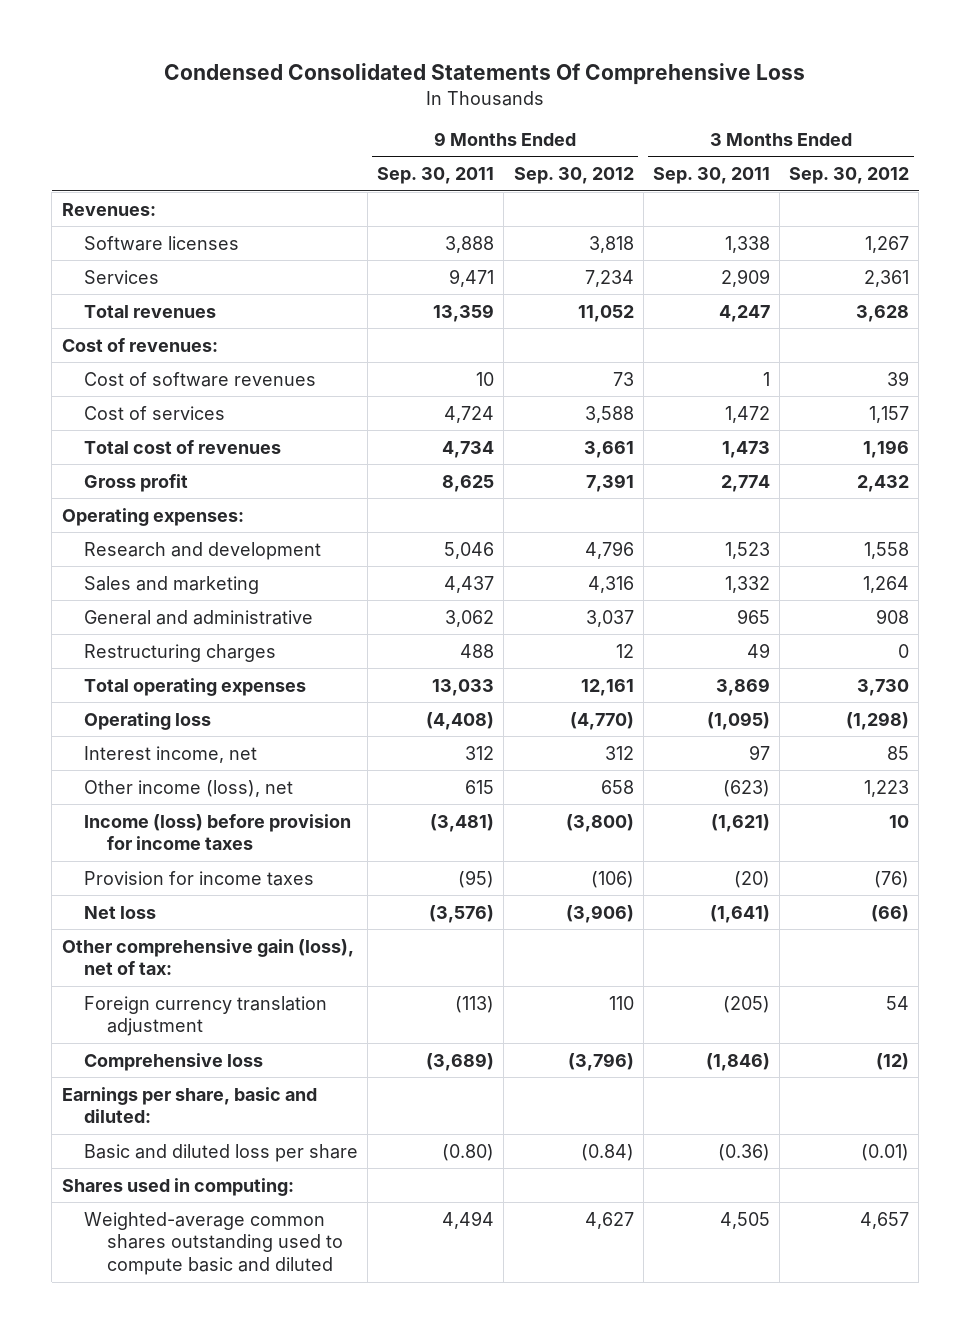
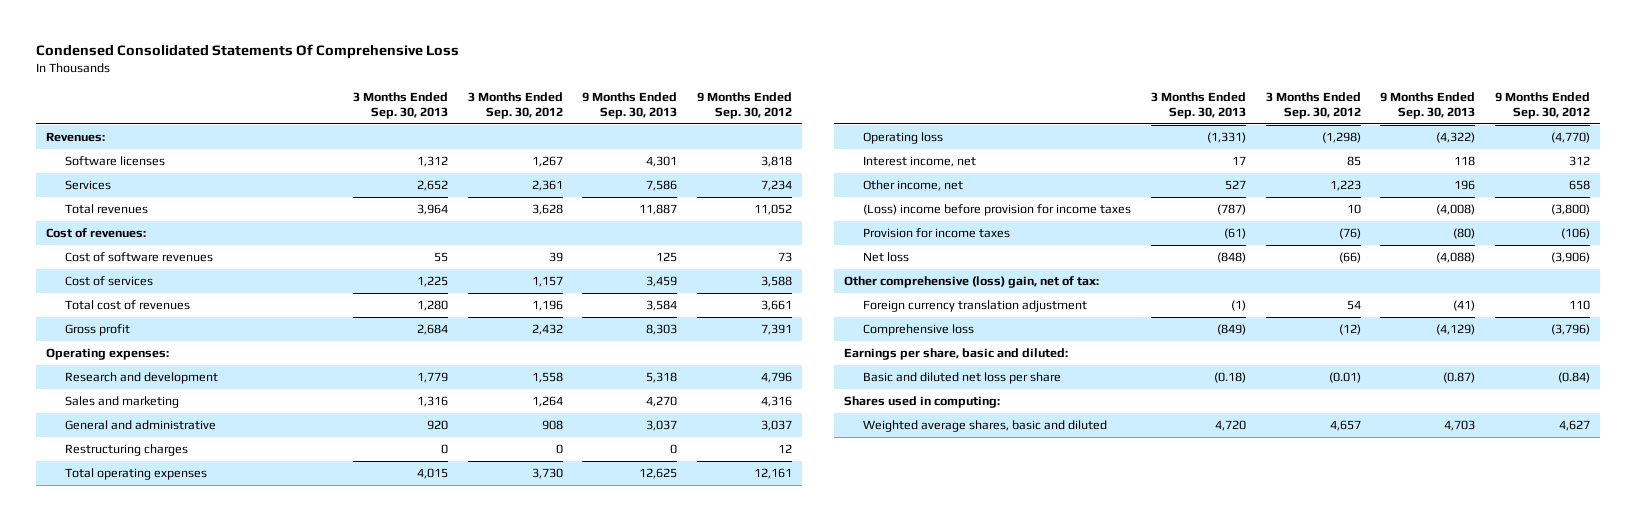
[377,167,495,185] Sep. 30, 2011 -> none
[652,167,770,185] Sep. 30, 2011 -> none
none -> [352,91,448,119] 3 Months Ended Sep. 30, 2013
none -> [582,91,678,119] 9 Months Ended Sep. 30, 2013
[84,779,294,797] Other income (loss), net -> [862,180,963,192] Other income, net
[84,813,352,851] Income (loss) before provision for income taxes -> [862,204,1131,217] (Loss) income before provision for income taxes
[61,938,354,976] Other comprehensive gain (loss), net of tax: -> [843,276,1099,289] Other comprehensive (loss) gain, net of tax:
[84,1143,359,1162] Basic and diluted loss per share -> [862,372,1061,385] Basic and diluted net loss per share
[84,1211,343,1276] Weighted-average common shares outstanding used to compute basic and diluted -> [862,420,1107,433] Weighted average shares, basic and diluted

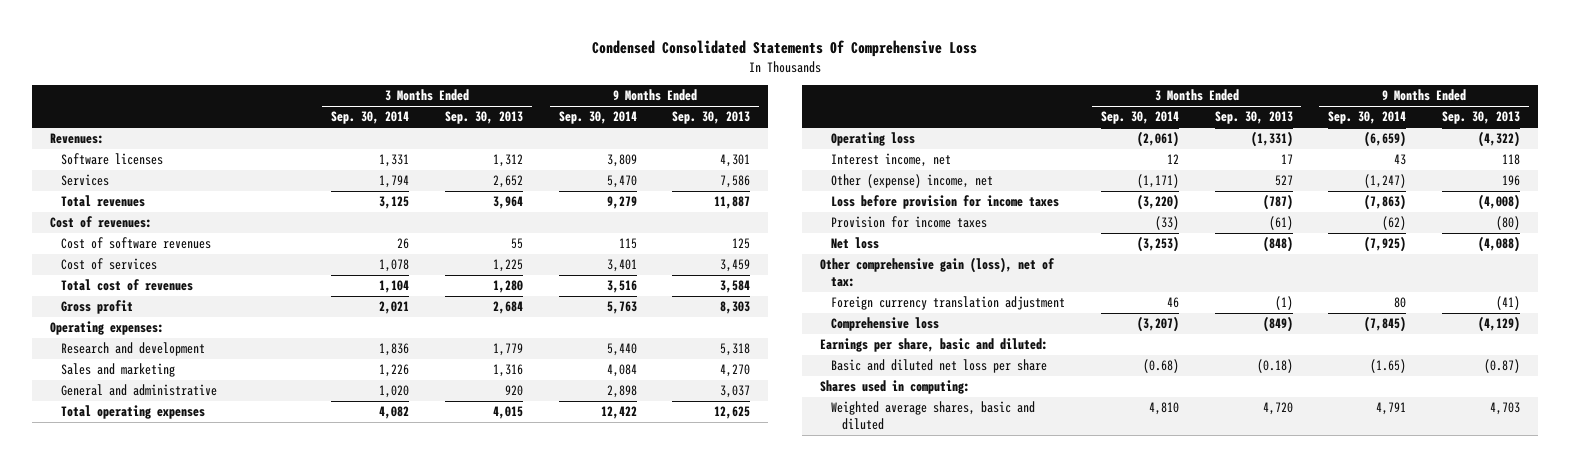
[467,91,563,119] 3 Months Ended Sep. 30, 2012 -> none
[697,91,793,119] 9 Months Ended Sep. 30, 2012 -> none
none -> [331,111,410,125] Sep. 30, 2014
none -> [558,111,637,125] Sep. 30, 2014
[64,444,188,457] Restructuring charges -> none
[862,180,963,192] Other income, net -> [831,174,994,189] Other (expense) income, net
[862,204,1131,217] (Loss) income before provision for income taxes -> [831,195,1060,210] Loss before provision for income taxes
[843,276,1099,289] Other comprehensive (loss) gain, net of tax: -> [819,257,1055,288] Other comprehensive gain (loss), net of tax:

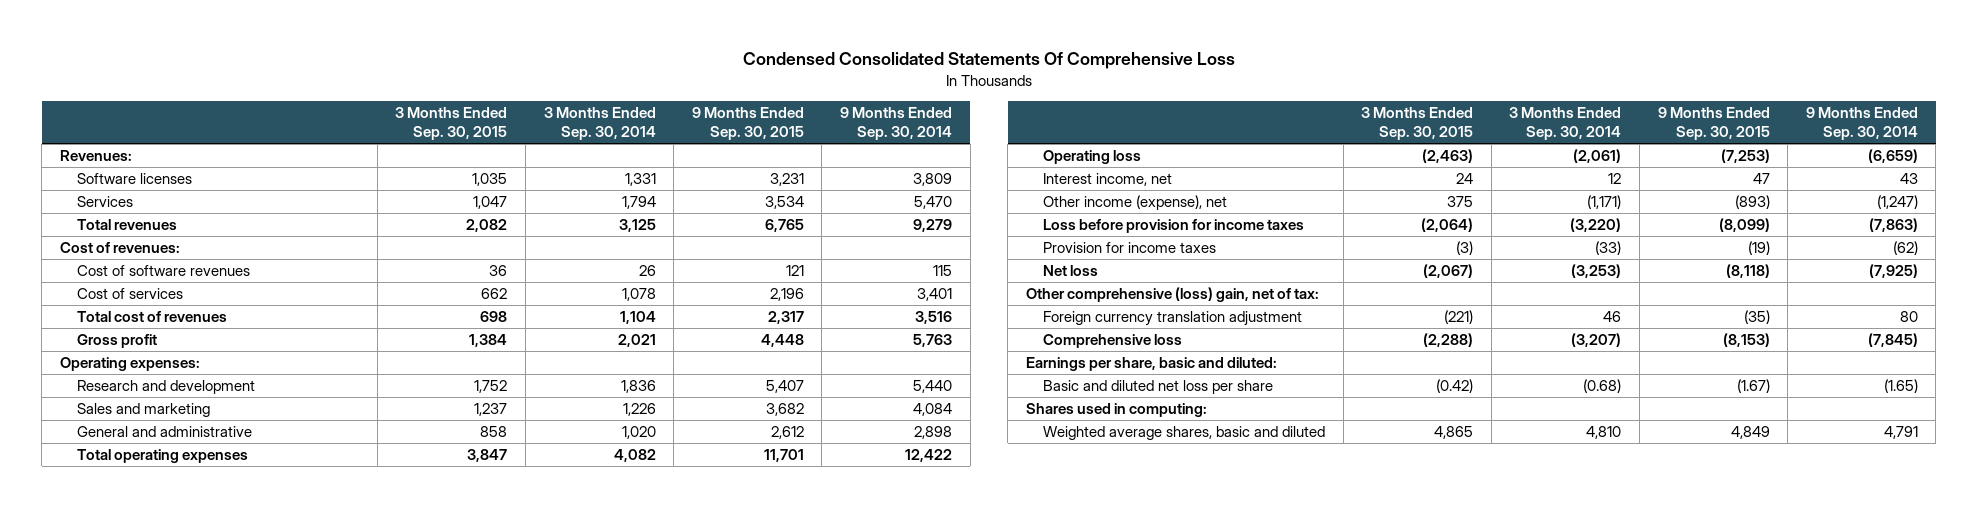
[444,111,523,125] Sep. 30, 2013 -> none
[672,111,751,125] Sep. 30, 2013 -> none
none -> [395,106,508,140] 3 Months Ended Sep. 30, 2015
none -> [691,106,804,140] 9 Months Ended Sep. 30, 2015
[831,174,994,189] Other (expense) income, net -> [1043,195,1228,211] Other income (expense), net
[819,257,1055,288] Other comprehensive gain (loss), net of tax: -> [1025,287,1319,303] Other comprehensive (loss) gain, net of tax:

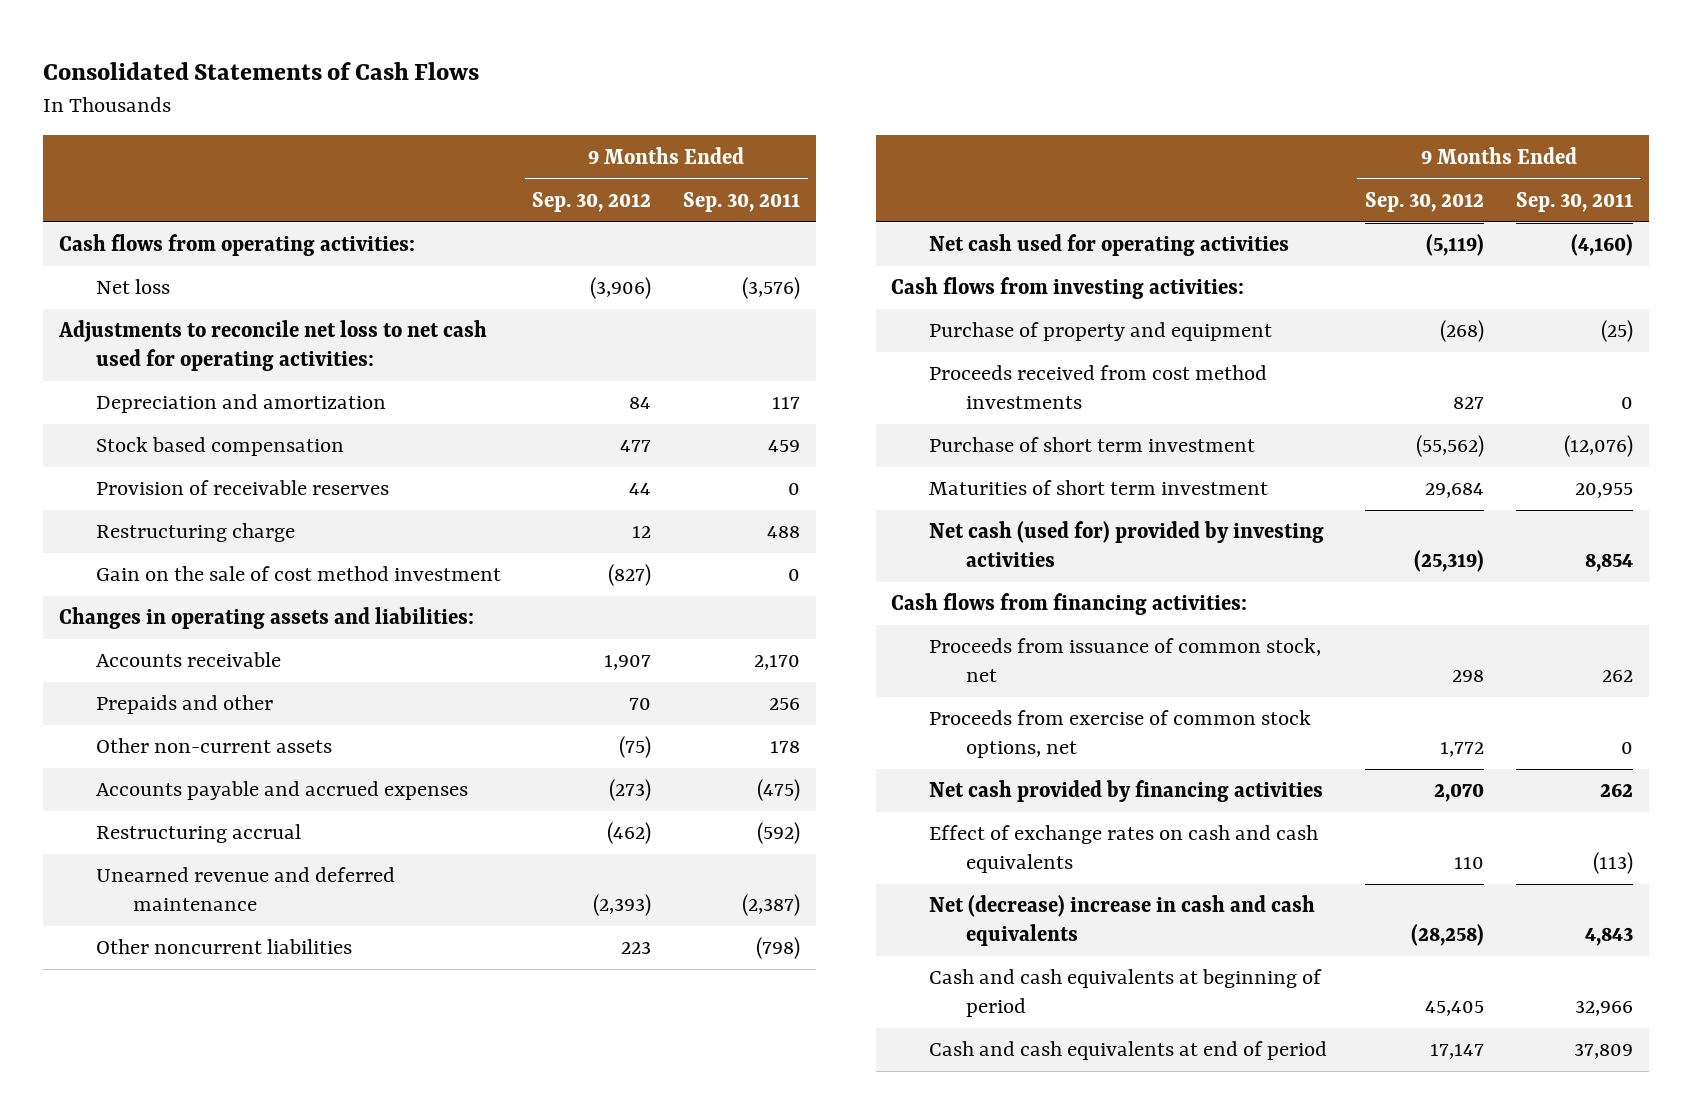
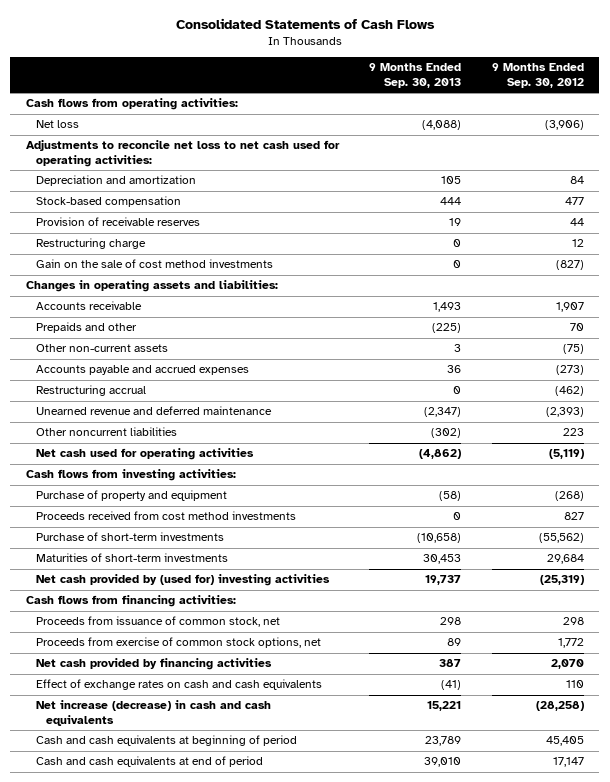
[683,192,801,213] Sep. 30, 2011 -> none
none -> [369,63,462,88] 9 Months Ended Sep. 30, 2013
[95,437,344,457] Stock based compensation -> [35,196,181,208] Stock-based compensation
[95,566,501,582] Gain on the sale of cost method investment -> [35,259,273,269] Gain on the sale of cost method investments
[928,437,1255,453] Purchase of short term investment -> [35,532,224,542] Purchase of short-term investments
[928,480,1268,496] Maturities of short term investment -> [35,553,228,563] Maturities of short-term investments
[928,521,1324,567] Net cash (used for) provided by investing activities -> [35,574,330,587] Net cash provided by (used for) investing activities
[928,895,1315,946] Net (decrease) increase in cash and cash equivalents -> [35,700,271,727] Net increase (decrease) in cash and cash equivalents

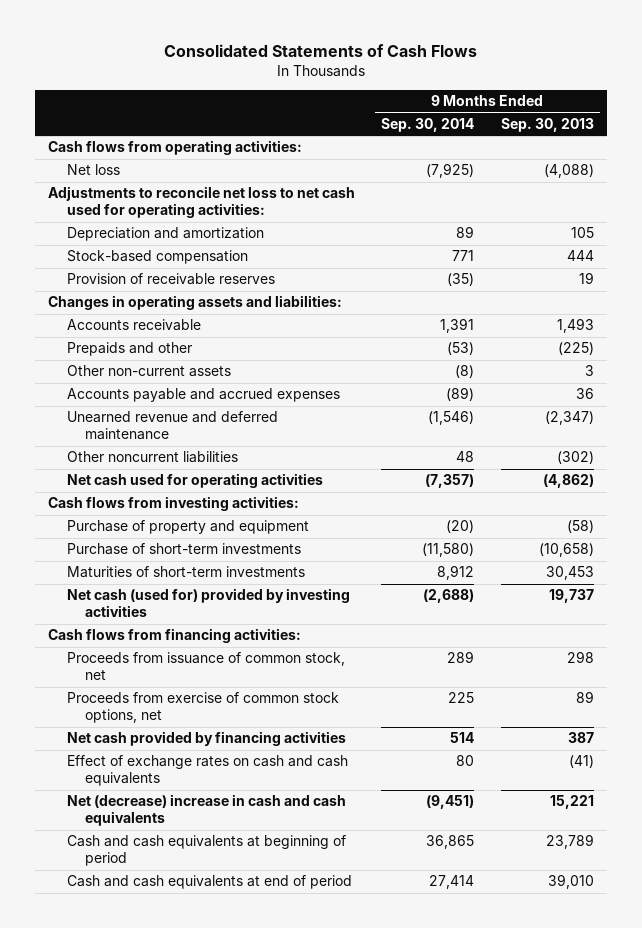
[492,63,585,88] 9 Months Ended Sep. 30, 2012 -> none
none -> [381,117,475,132] Sep. 30, 2014
[35,238,146,250] Restructuring charge -> none
[35,259,273,269] Gain on the sale of cost method investments -> none
[35,385,146,397] Restructuring accrual -> none
[35,511,296,521] Proceeds received from cost method investments -> none
[35,574,330,587] Net cash provided by (used for) investing activities -> [66,588,350,618] Net cash (used for) provided by investing activities
[35,700,271,727] Net increase (decrease) in cash and cash equivalents -> [66,794,346,827] Net (decrease) increase in cash and cash equivalents

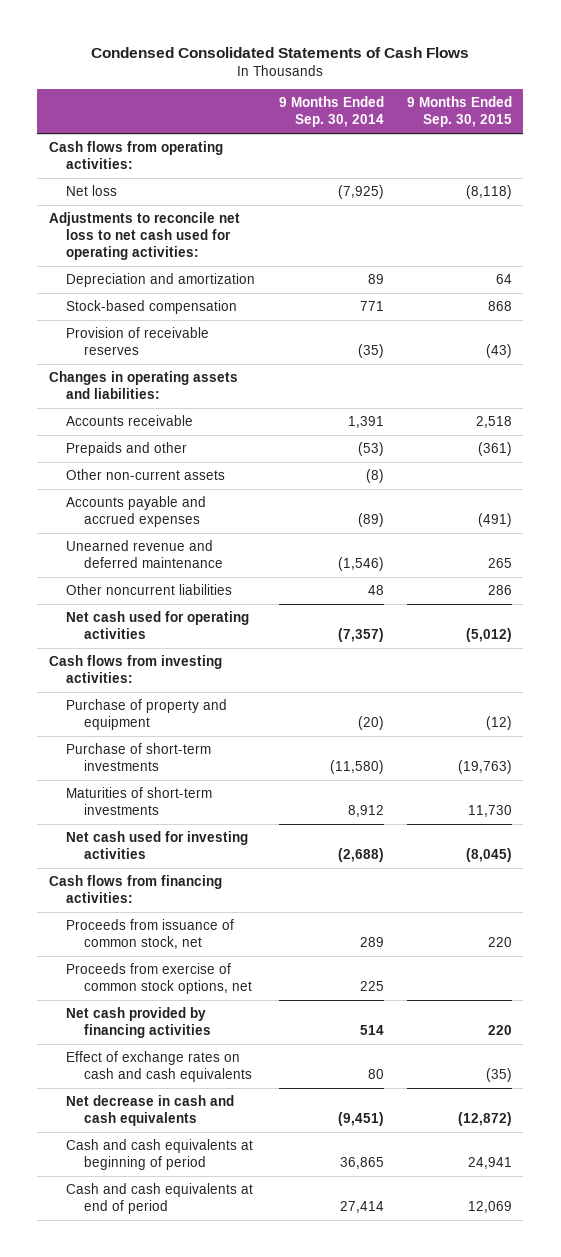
[163,43,477,57] Consolidated Statements of Cash Flows -> [91,46,470,58] Condensed Consolidated Statements of Cash Flows
[500,117,594,132] Sep. 30, 2013 -> none
none -> [406,96,512,128] 9 Months Ended Sep. 30, 2015
[66,588,350,618] Net cash (used for) provided by investing activities -> [66,831,249,860] Net cash used for investing activities
[66,794,346,827] Net (decrease) increase in cash and cash equivalents -> [66,1095,235,1127] Net decrease in cash and cash equivalents

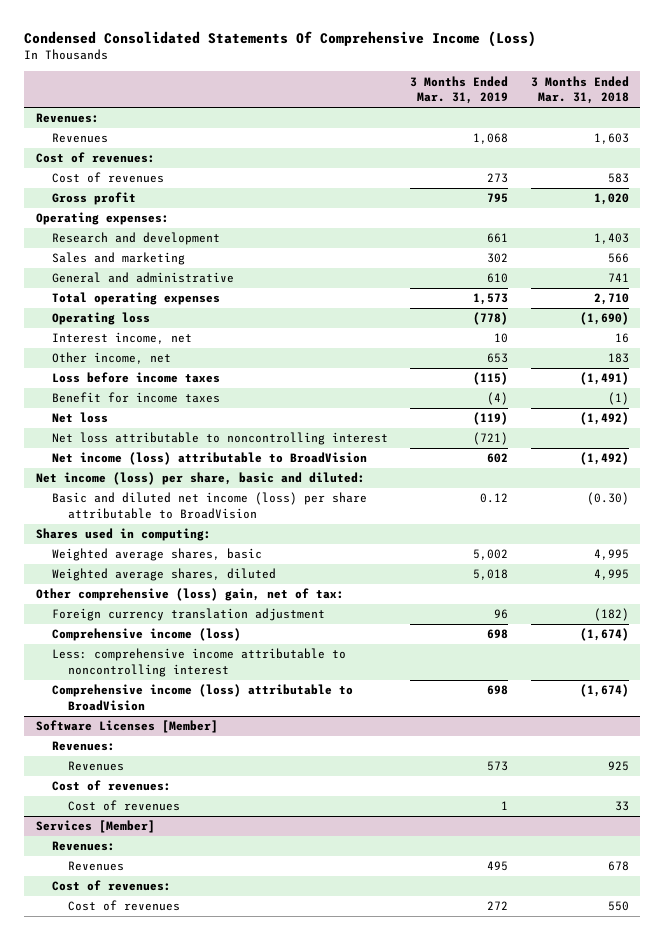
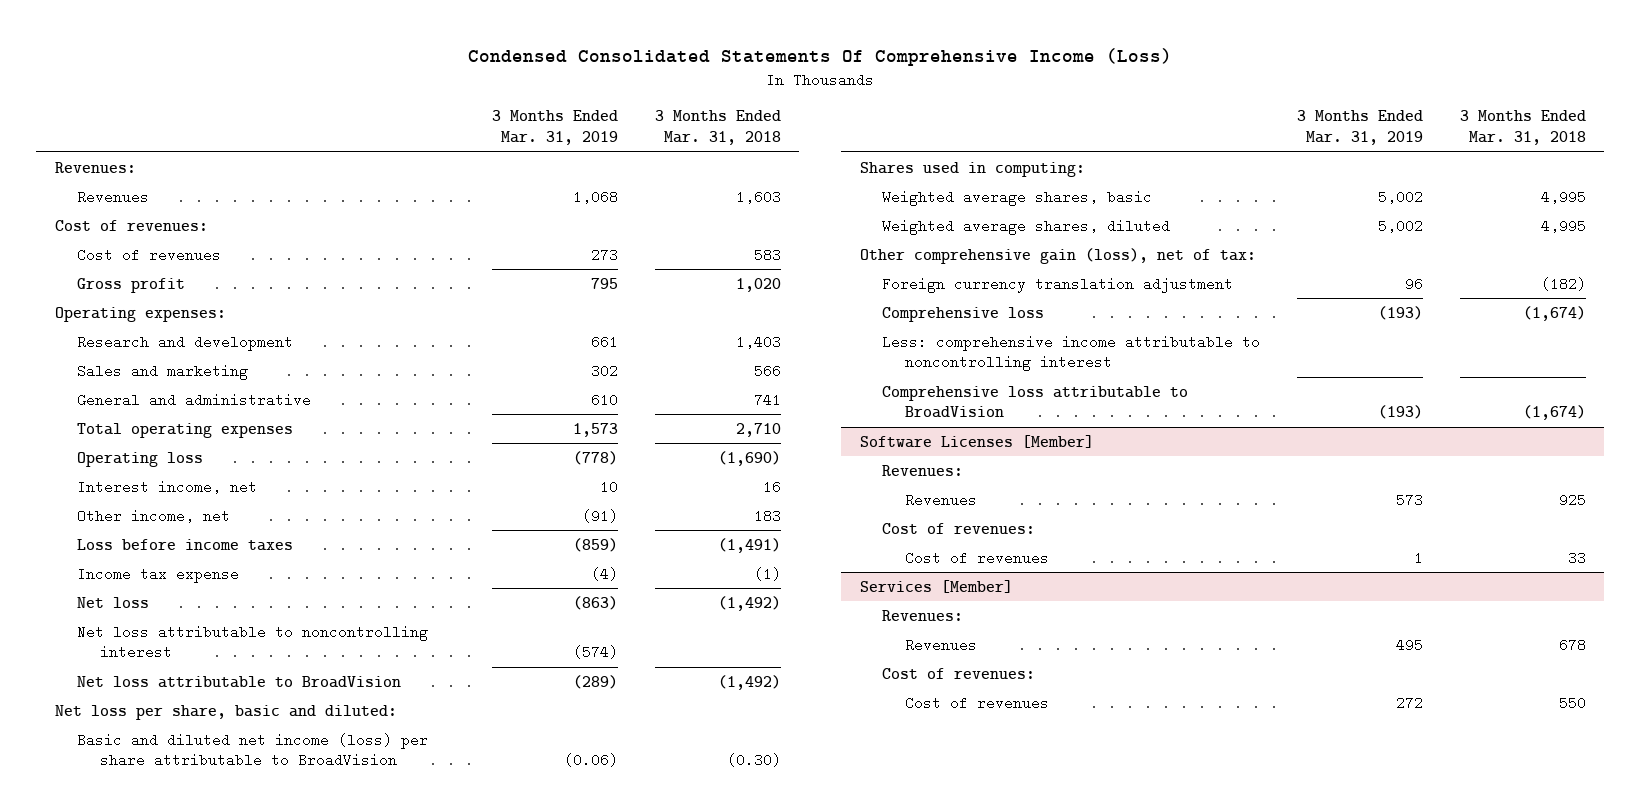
[487,353,509,364] 653 -> [582,508,619,523] (91)
[473,372,509,386] (115) -> [573,537,619,552] (859)
[51,392,220,404] Benefit for income taxes -> [77,566,240,583] Income tax expense
[473,412,509,426] (119) -> [573,595,619,610] (863)
[473,432,509,446] (721) -> [573,645,619,660] (574)
[51,452,367,466] Net income (loss) attributable to BroadVision -> [77,675,402,688] Net loss attributable to BroadVision
[487,453,509,464] 602 -> [573,674,619,689] (289)
[35,472,365,486] Net income (loss) per share, basic and diluted: -> [54,704,397,720] Net loss per share, basic and diluted:
[480,493,509,504] 0.12 -> [564,753,619,768] (0.06)
[473,569,509,581] 5,018 -> [1378,218,1424,233] 5,002
[35,588,344,602] Other comprehensive (loss) gain, net of tax: -> [859,247,1256,264] Other comprehensive gain (loss), net of tax:
[51,628,241,642] Comprehensive income (loss) -> [882,306,1045,322] Comprehensive loss
[487,629,509,640] 698 -> [1378,305,1424,320] (193)
[51,684,353,711] Comprehensive income (loss) attributable to BroadVision -> [882,385,1189,419] Comprehensive loss attributable to BroadVision
[487,685,509,696] 698 -> [1378,405,1424,420] (193)

